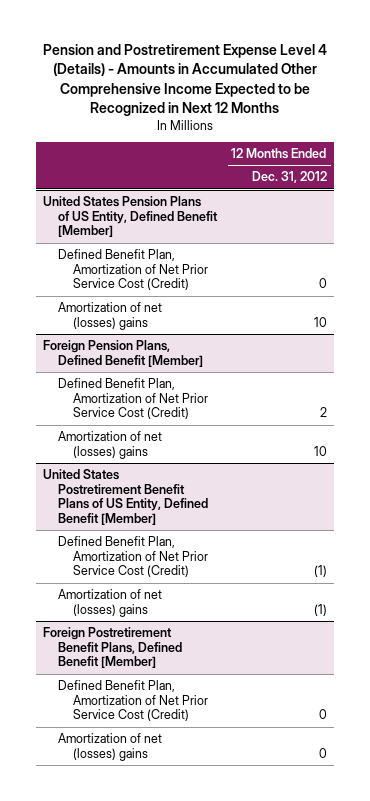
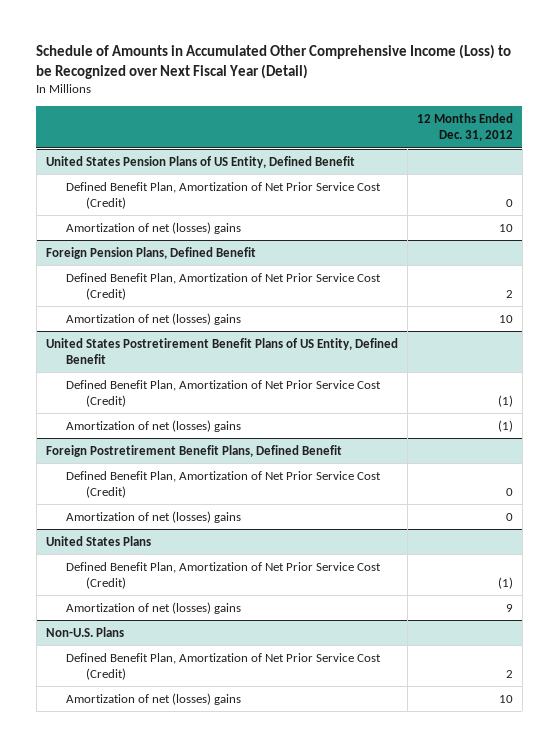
[43,44,328,116] Pension and Postretirement Expense Level 4 (Details) - Amounts in Accumulated Other Comprehensive Income Expected to be Recognized in Next 12 Months -> [36,44,512,80] Schedule of Amounts in Accumulated Other Comprehensive Income (Loss) to be Recognized over Next Fiscal Year (Detail)
[43,196,219,238] United States Pension Plans of US Entity, Defined Benefit [Member] -> [45,155,355,168] United States Pension Plans of US Entity, Defined Benefit
[43,340,204,367] Foreign Pension Plans, Defined Benefit [Member] -> [45,246,256,259] Foreign Pension Plans, Defined Benefit
[43,469,209,526] United States Postretirement Benefit Plans of US Entity, Defined Benefit [Member] -> [45,337,398,364] United States Postretirement Benefit Plans of US Entity, Defined Benefit
[43,627,183,669] Foreign Postretirement Benefit Plans, Defined Benefit [Member] -> [45,444,342,457] Foreign Postretirement Benefit Plans, Defined Benefit
none -> [45,535,151,546] United States Plans
none -> [65,561,381,589] Defined Benefit Plan, Amortization of Net Prior Service Cost (Credit)
none -> [65,601,241,614] Amortization of net (losses) gains
none -> [45,626,124,637] Non-U.S. Plans
none -> [65,652,381,680] Defined Benefit Plan, Amortization of Net Prior Service Cost (Credit)
none -> [65,692,241,705] Amortization of net (losses) gains

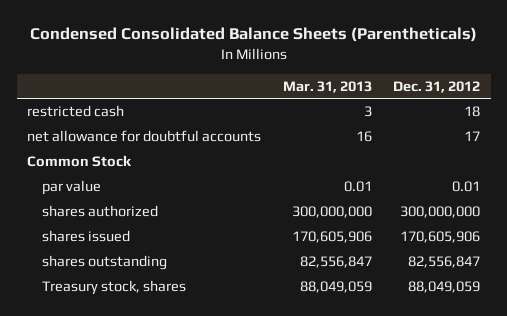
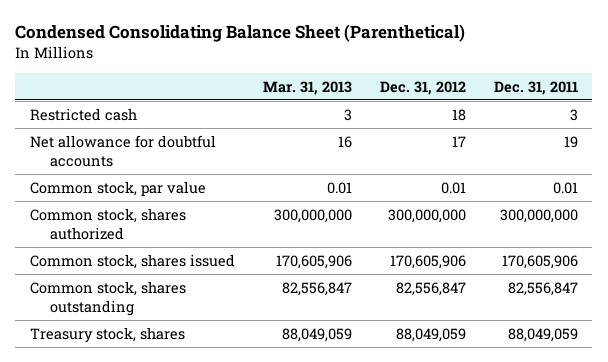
[29,27,477,43] Condensed Consolidated Balance Sheets (Parentheticals) -> [15,24,466,43] Condensed Consolidating Balance Sheet (Parenthetical)
none -> [494,80,579,95] Dec. 31, 2011
[27,155,133,168] Common Stock -> none
[27,105,125,118] restricted cash -> [29,107,137,121] Restricted cash
[27,130,262,143] net allowance for doubtful accounts -> [29,134,216,167] Net allowance for doubtful accounts
[42,180,102,196] par value -> [29,180,206,196] Common stock, par value
[42,205,159,218] shares authorized -> [29,207,186,240] Common stock, shares authorized
[42,230,131,243] shares issued -> [29,253,235,269] Common stock, shares issued
[42,255,168,271] shares outstanding -> [29,280,186,316] Common stock, shares outstanding

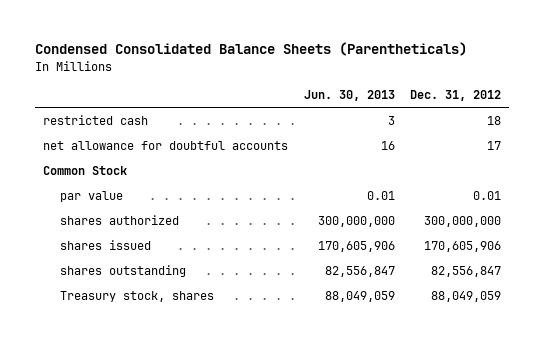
[15,24,466,43] Condensed Consolidating Balance Sheet (Parenthetical) -> [35,42,468,57] Condensed Consolidated Balance Sheets (Parentheticals)
[262,80,352,95] Mar. 31, 2013 -> none
[494,80,579,95] Dec. 31, 2011 -> none
none -> [303,90,395,102] Jun. 30, 2013
[29,107,137,121] Restricted cash -> [43,114,149,125] restricted cash
[29,134,216,167] Net allowance for doubtful accounts -> [43,140,289,150] net allowance for doubtful accounts
none -> [43,165,128,175] Common Stock
[29,180,206,196] Common stock, par value -> [60,190,124,202] par value
[29,207,186,240] Common stock, shares authorized -> [60,214,180,225] shares authorized
[29,253,235,269] Common stock, shares issued -> [60,239,152,250] shares issued
[29,280,186,316] Common stock, shares outstanding -> [60,264,187,277] shares outstanding

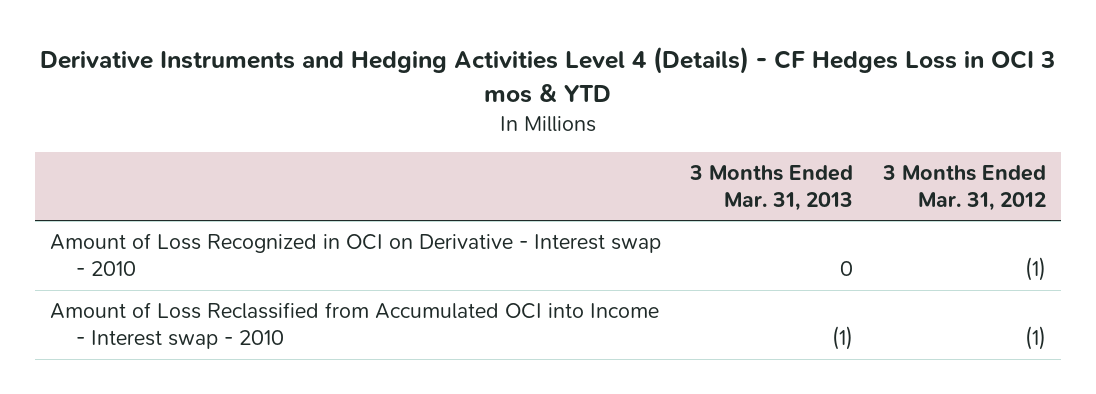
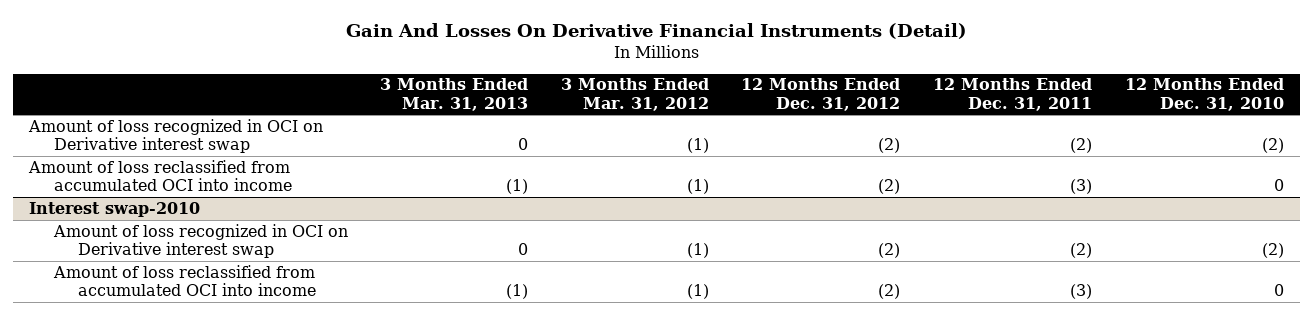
[39,46,1055,103] Derivative Instruments and Hedging Activities Level 4 (Details) - CF Hedges Loss in OCI 3 mos & YTD -> [345,23,967,40] Gain And Losses On Derivative Financial Instruments (Detail)
none -> [741,78,901,111] 12 Months Ended Dec. 31, 2012
none -> [933,78,1093,111] 12 Months Ended Dec. 31, 2011
none -> [1124,78,1284,111] 12 Months Ended Dec. 31, 2010
[49,232,661,277] Amount of Loss Recognized in OCI on Derivative - Interest swap - 2010 -> [28,118,324,154] Amount of loss recognized in OCI on Derivative interest swap
[49,301,659,350] Amount of Loss Reclassified from Accumulated OCI into Income - Interest swap - 2010 -> [28,159,292,192] Amount of loss reclassified from accumulated OCI into income
none -> [29,201,201,217] Interest swap-2010
none -> [52,223,348,259] Amount of loss recognized in OCI on Derivative interest swap
none -> [52,264,316,297] Amount of loss reclassified from accumulated OCI into income

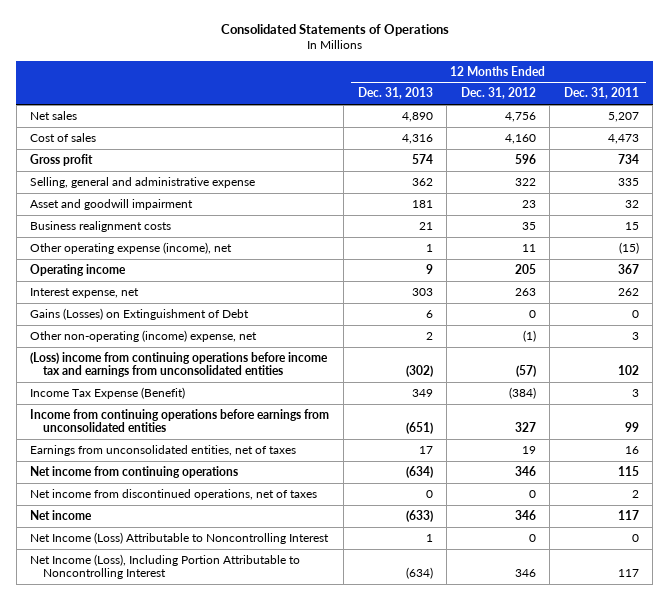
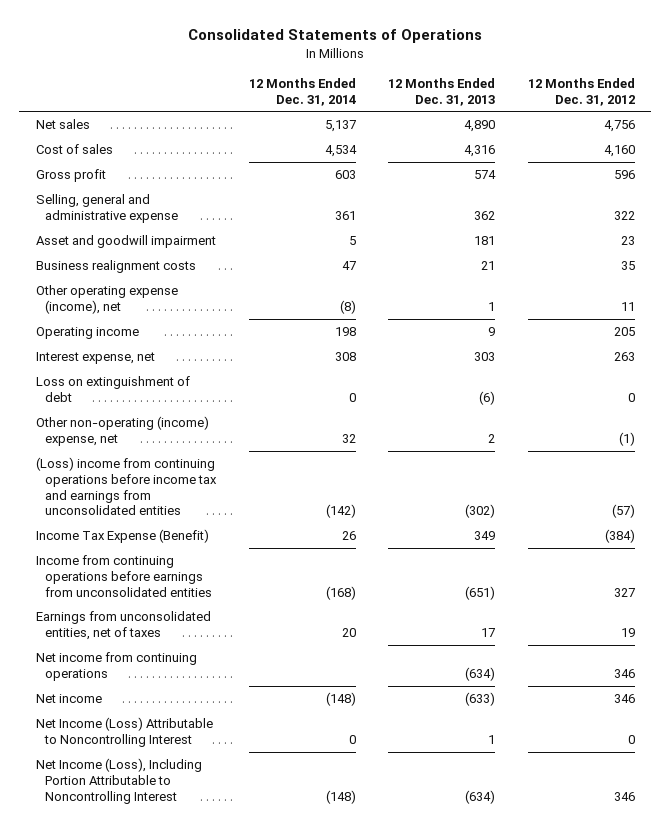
[563,87,639,100] Dec. 31, 2011 -> none
none -> [248,77,356,106] 12 Months Ended Dec. 31, 2014
[30,307,250,320] Gains (Losses) on Extinguishment of Debt -> [35,376,190,402] Loss on extinguishment of debt
[425,309,433,318] 6 -> [479,390,496,405] (6)
[30,488,318,500] Net income from discontinued operations, net of taxes -> none

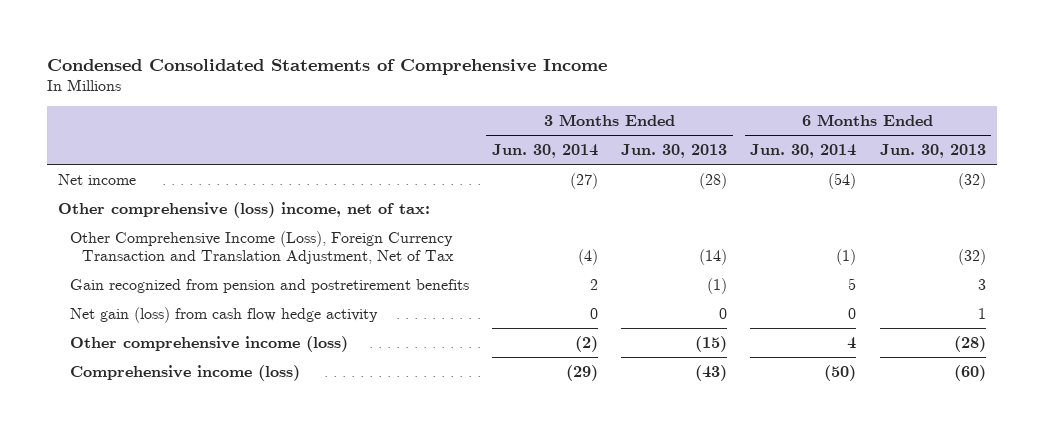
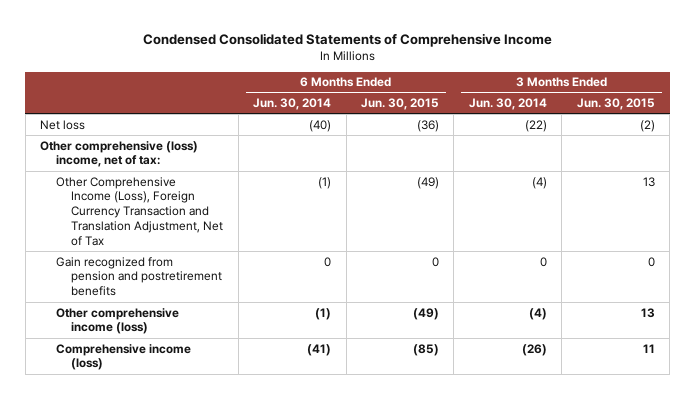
[621,144,728,159] Jun. 30, 2013 -> none
[879,144,986,159] Jun. 30, 2013 -> none
none -> [360,98,439,111] Jun. 30, 2015
none -> [576,98,655,111] Jun. 30, 2015
[58,173,137,185] Net income -> [40,119,86,130] Net loss
[570,172,599,189] (27) -> [524,119,547,132] (22)
[828,172,857,189] (54) -> [309,119,332,132] (40)
[69,306,378,323] Net gain (loss) from cash flow hedge activity -> none
[590,278,599,290] 2 -> [539,256,547,267] 0
[848,277,857,290] 5 -> [324,256,332,267] 0
[575,335,599,352] (2) -> [528,307,547,320] (4)
[847,336,857,349] 4 -> [315,307,332,320] (1)
[566,364,599,381] (29) -> [521,343,547,356] (26)
[824,364,857,381] (50) -> [307,343,332,356] (41)

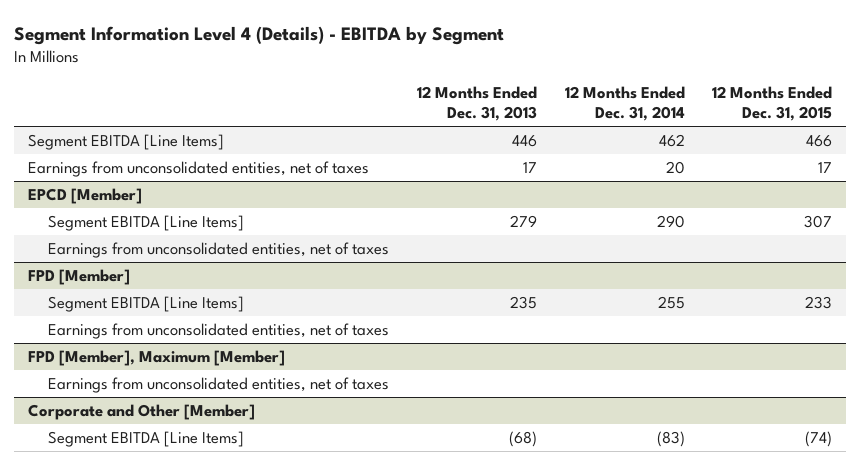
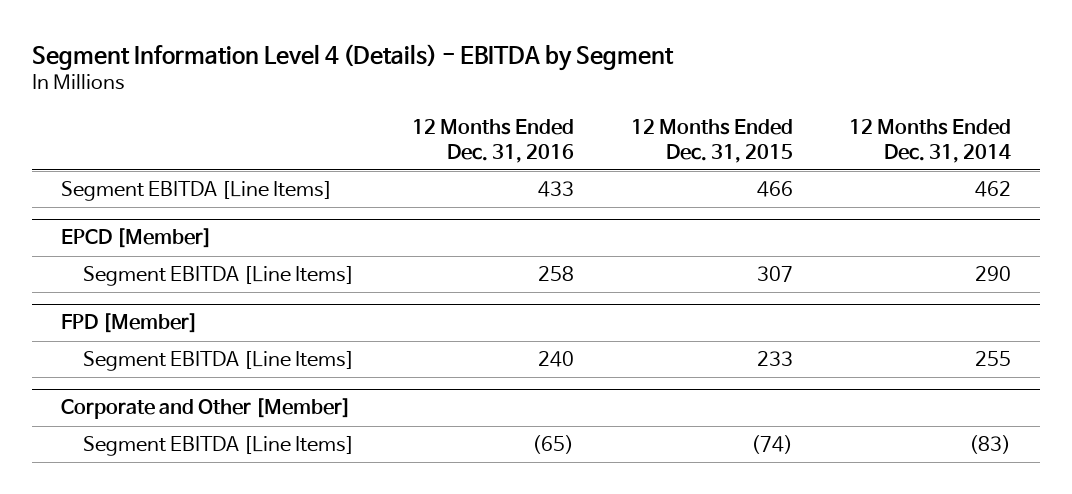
[416,85,537,122] 12 Months Ended Dec. 31, 2013 -> none
none -> [411,119,574,163] 12 Months Ended Dec. 31, 2016
[28,160,370,177] Earnings from unconsolidated entities, net of taxes -> none
[47,241,389,258] Earnings from unconsolidated entities, net of taxes -> none
[47,322,389,339] Earnings from unconsolidated entities, net of taxes -> none
[28,349,286,366] FPD [Member], Maximum [Member] -> none
[47,376,389,393] Earnings from unconsolidated entities, net of taxes -> none

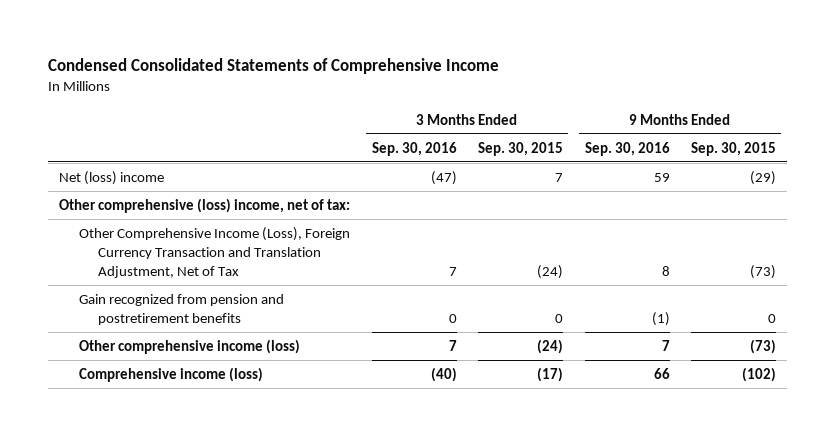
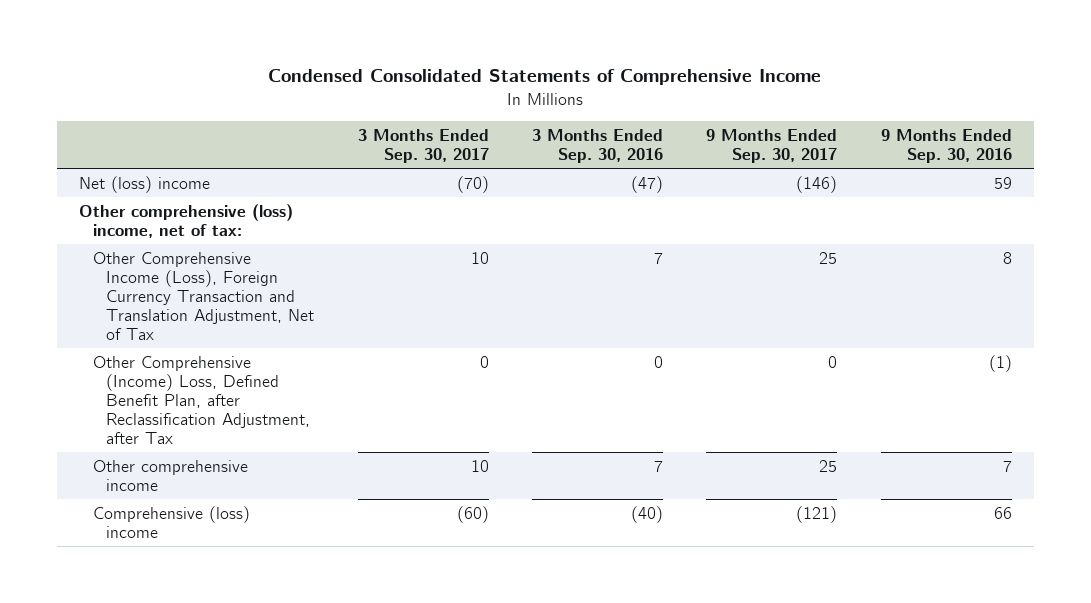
[478,141,564,156] Sep. 30, 2015 -> none
[691,141,777,156] Sep. 30, 2015 -> none
none -> [357,128,489,163] 3 Months Ended Sep. 30, 2017
none -> [706,128,838,163] 9 Months Ended Sep. 30, 2017
[78,293,284,325] Gain recognized from pension and postretirement benefits -> [92,355,311,444] Other Comprehensive (Income) Loss, Defined Benefit Plan, after Reclassification Adjustment, after Tax
[78,338,300,354] Other comprehensive income (loss) -> [92,459,248,491] Other comprehensive income
[78,366,263,382] Comprehensive income (loss) -> [92,505,250,538] Comprehensive (loss) income

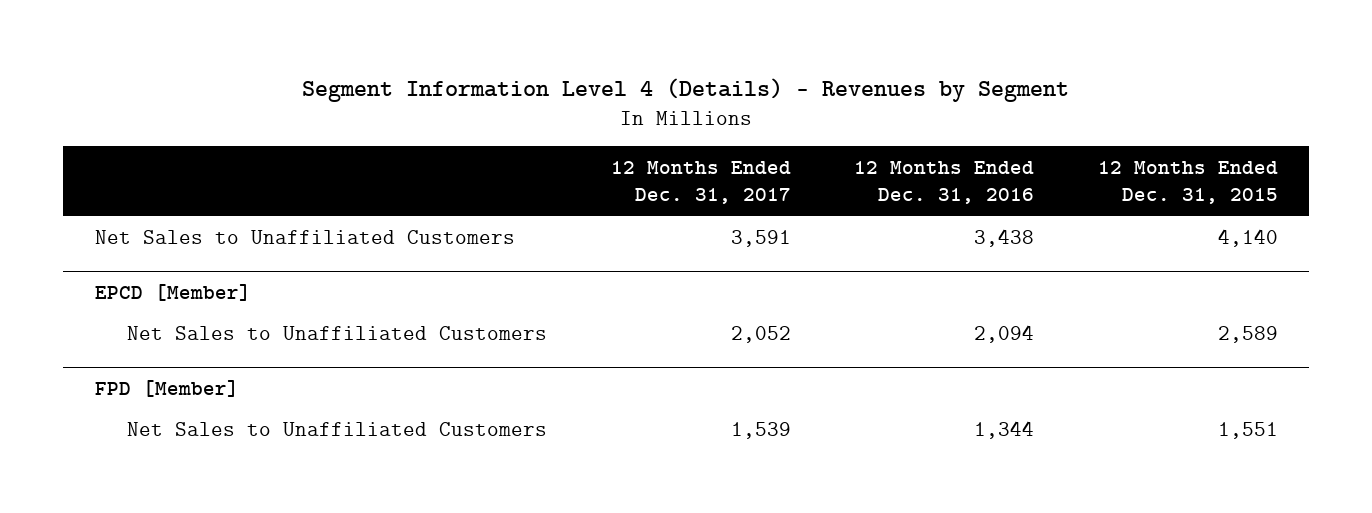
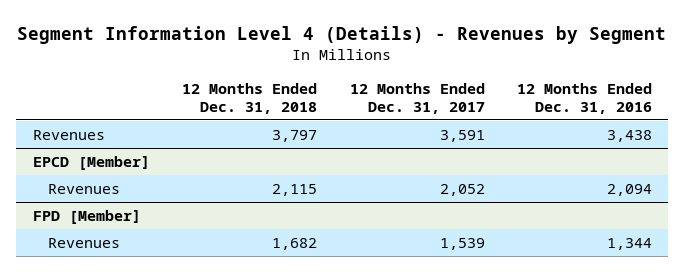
[1097,160,1278,205] 12 Months Ended Dec. 31, 2015 -> none
none -> [182,83,318,114] 12 Months Ended Dec. 31, 2018
[94,230,515,245] Net Sales to Unaffiliated Customers -> [32,130,105,141] Revenues
[127,326,548,341] Net Sales to Unaffiliated Customers -> [48,184,121,195] Revenues
[127,422,548,437] Net Sales to Unaffiliated Customers -> [48,238,121,249] Revenues

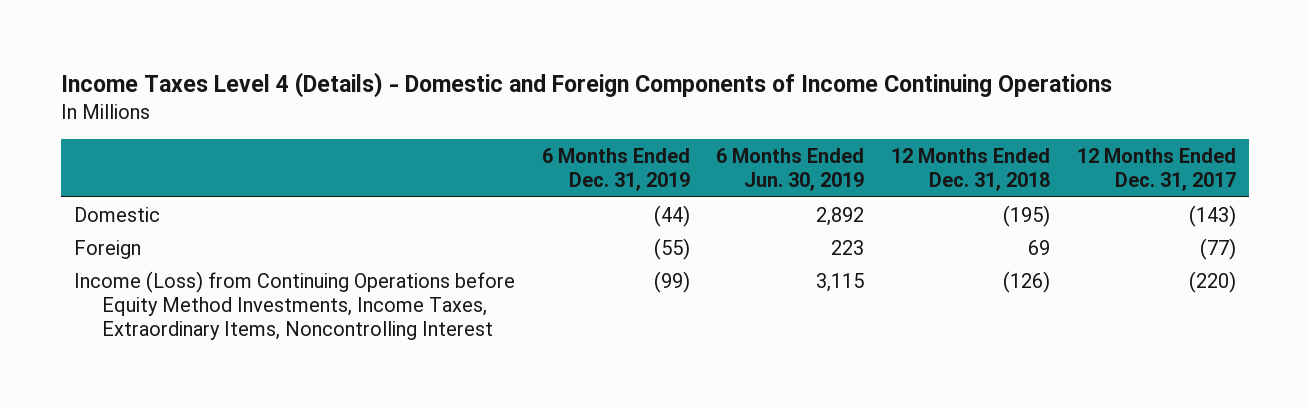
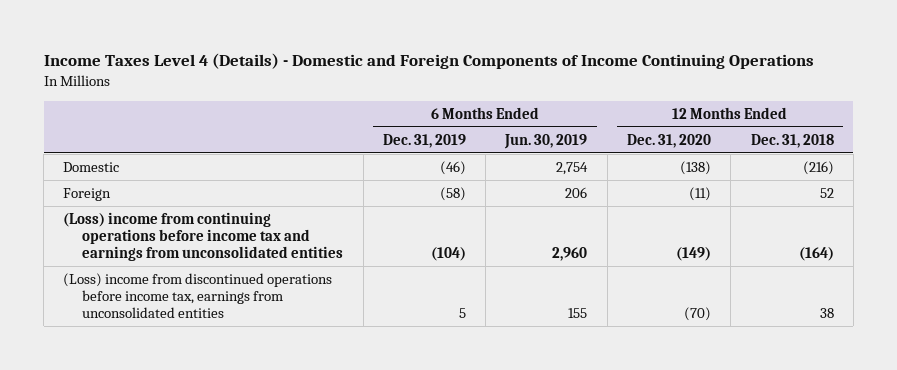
[1076,147,1236,192] 12 Months Ended Dec. 31, 2017 -> none
none -> [627,133,712,148] Dec. 31, 2020
[653,204,690,227] (44) -> [439,160,466,175] (46)
[816,206,865,226] 2,892 -> [556,161,589,175] 2,754
[1002,204,1050,227] (195) -> [802,160,834,175] (216)
[653,237,690,260] (55) -> [439,186,466,201] (58)
[831,239,865,255] 223 -> [565,186,588,198] 206
[1027,239,1050,255] 69 -> [819,187,834,198] 52
[74,270,516,341] Income (Loss) from Continuing Operations before Equity Method Investments, Income Taxes, Extraordinary Items, Noncontrolling Interest -> [63,211,344,261] (Loss) income from continuing operations before income tax and earnings from unconsolidated entities
[653,270,690,293] (99) -> [430,246,466,261] (104)
[816,272,865,292] 3,115 -> [552,246,588,261] 2,960
[1002,270,1050,293] (126) -> [798,246,834,261] (164)
none -> [63,272,333,318] (Loss) income from discontinued operations before income tax, earnings from unconsolidated entities

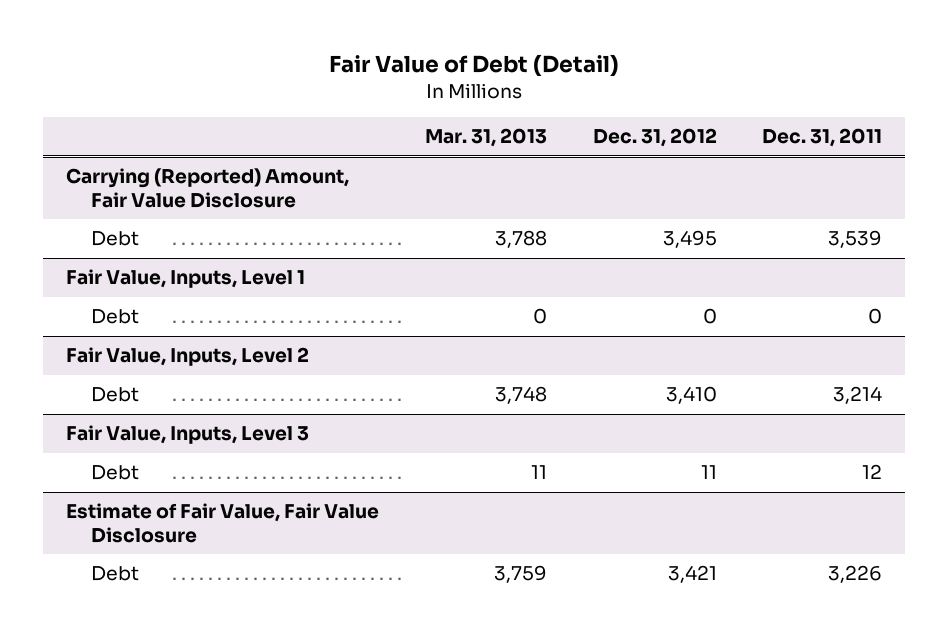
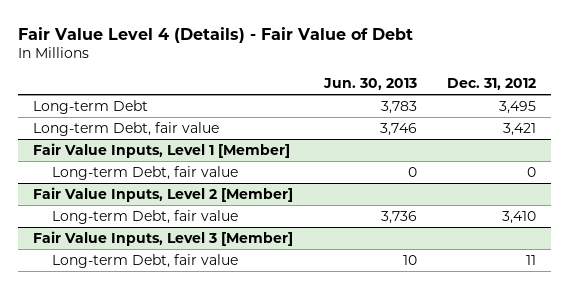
[329,54,620,78] Fair Value of Debt (Detail) -> [18,26,414,43] Fair Value Level 4 (Details) - Fair Value of Debt
[424,128,547,148] Mar. 31, 2013 -> none
[762,128,883,148] Dec. 31, 2011 -> none
none -> [322,78,417,91] Jun. 30, 2013
[65,168,349,208] Carrying (Reported) Amount, Fair Value Disclosure -> none
[65,503,379,543] Estimate of Fair Value, Fair Value Disclosure -> none
[90,566,139,582] Debt -> none
none -> [33,99,149,114] Long-term Debt
[90,231,139,247] Debt -> [33,121,220,136] Long-term Debt, fair value
[662,230,717,249] 3,495 -> [503,122,537,136] 3,421
[65,269,305,289] Fair Value, Inputs, Level 1 -> [33,142,291,158] Fair Value Inputs, Level 1 [Member]
[90,309,139,325] Debt -> [52,165,239,180] Long-term Debt, fair value
[65,347,309,367] Fair Value, Inputs, Level 2 -> [33,186,294,202] Fair Value Inputs, Level 2 [Member]
[90,387,139,403] Debt -> [52,209,239,224] Long-term Debt, fair value
[65,425,309,445] Fair Value, Inputs, Level 3 -> [33,230,294,246] Fair Value Inputs, Level 3 [Member]
[90,465,139,481] Debt -> [52,253,239,268] Long-term Debt, fair value

